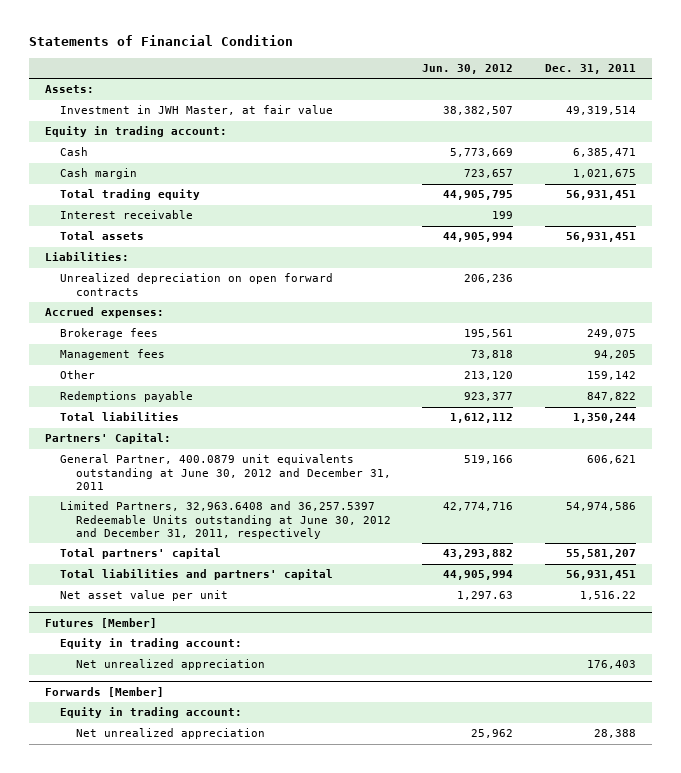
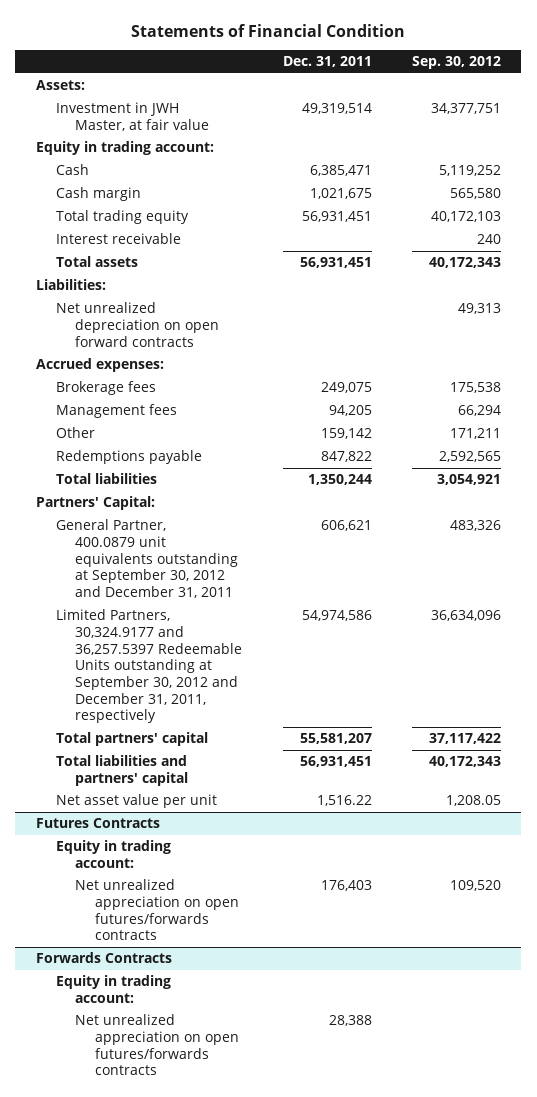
[422,64,514,75] Jun. 30, 2012 -> none
none -> [412,56,502,70] Sep. 30, 2012
[60,273,334,296] Unrealized depreciation on open forward contracts -> [55,302,220,347] Net unrealized depreciation on open forward contracts
[60,454,391,491] General Partner, 400.0879 unit equivalents outstanding at June 30, 2012 and December 31, 2011 -> [55,519,239,599] General Partner, 400.0879 unit equivalents outstanding at September 30, 2012 and December 31, 2011
[60,501,391,540] Limited Partners, 32,963.6408 and 36,257.5397 Redeemable Units outstanding at June 30, 2012 and December 31, 2011, respectively -> [55,609,243,724] Limited Partners, 30,324.9177 and 36,257.5397 Redeemable Units outstanding at September 30, 2012 and December 31, 2011, respectively
[44,618,157,629] Futures [Member] -> none
none -> [35,818,160,829] Futures Contracts
[44,687,164,698] Forwards [Member] -> none
[75,659,265,671] Net unrealized appreciation -> [75,879,240,941] Net unrealized appreciation on open futures/forwards contracts
none -> [35,952,172,964] Forwards Contracts
[75,728,265,740] Net unrealized appreciation -> [75,1014,240,1076] Net unrealized appreciation on open futures/forwards contracts

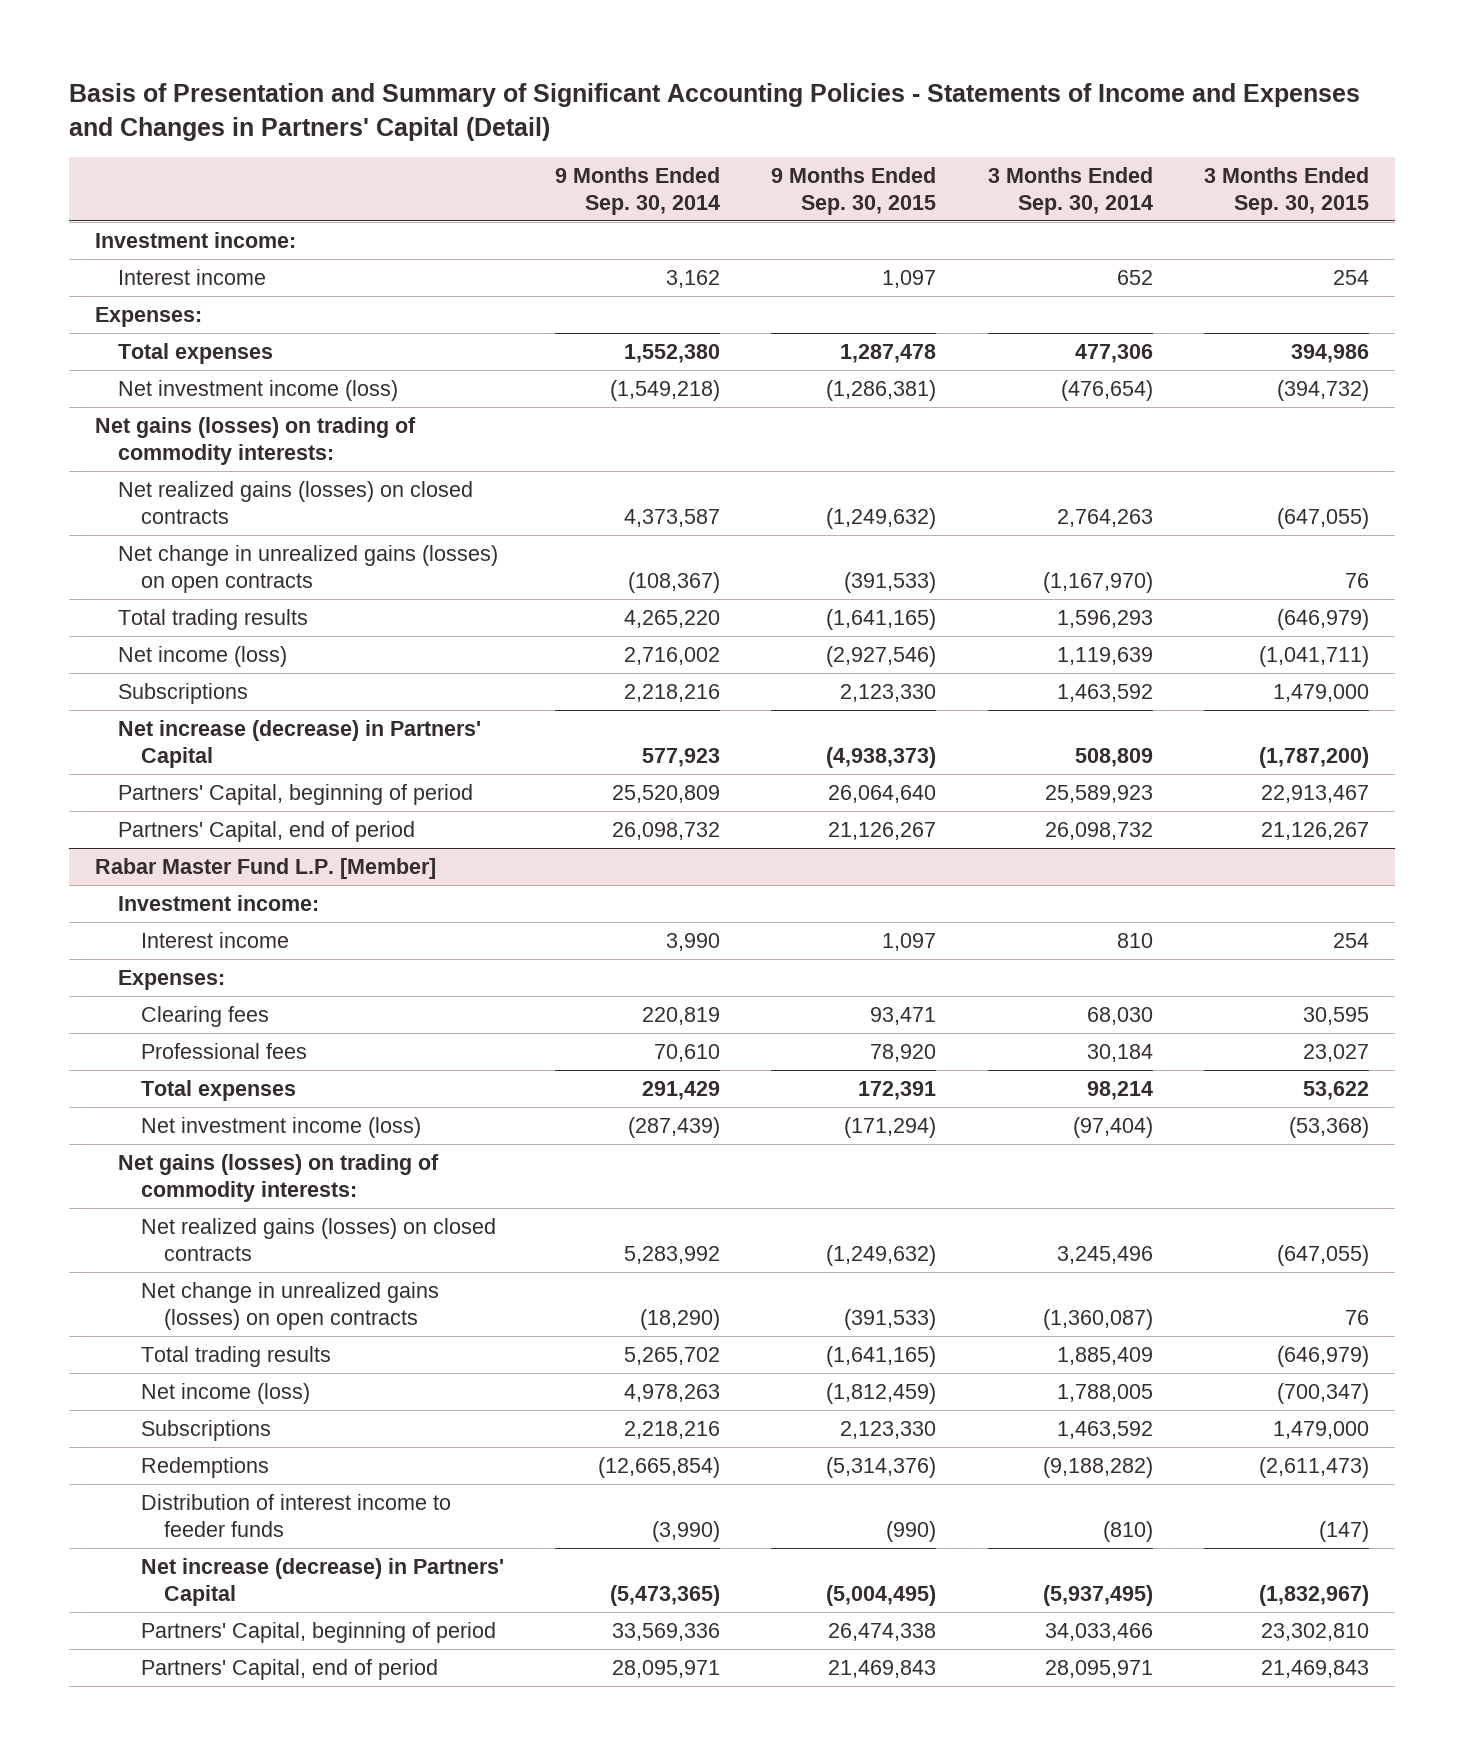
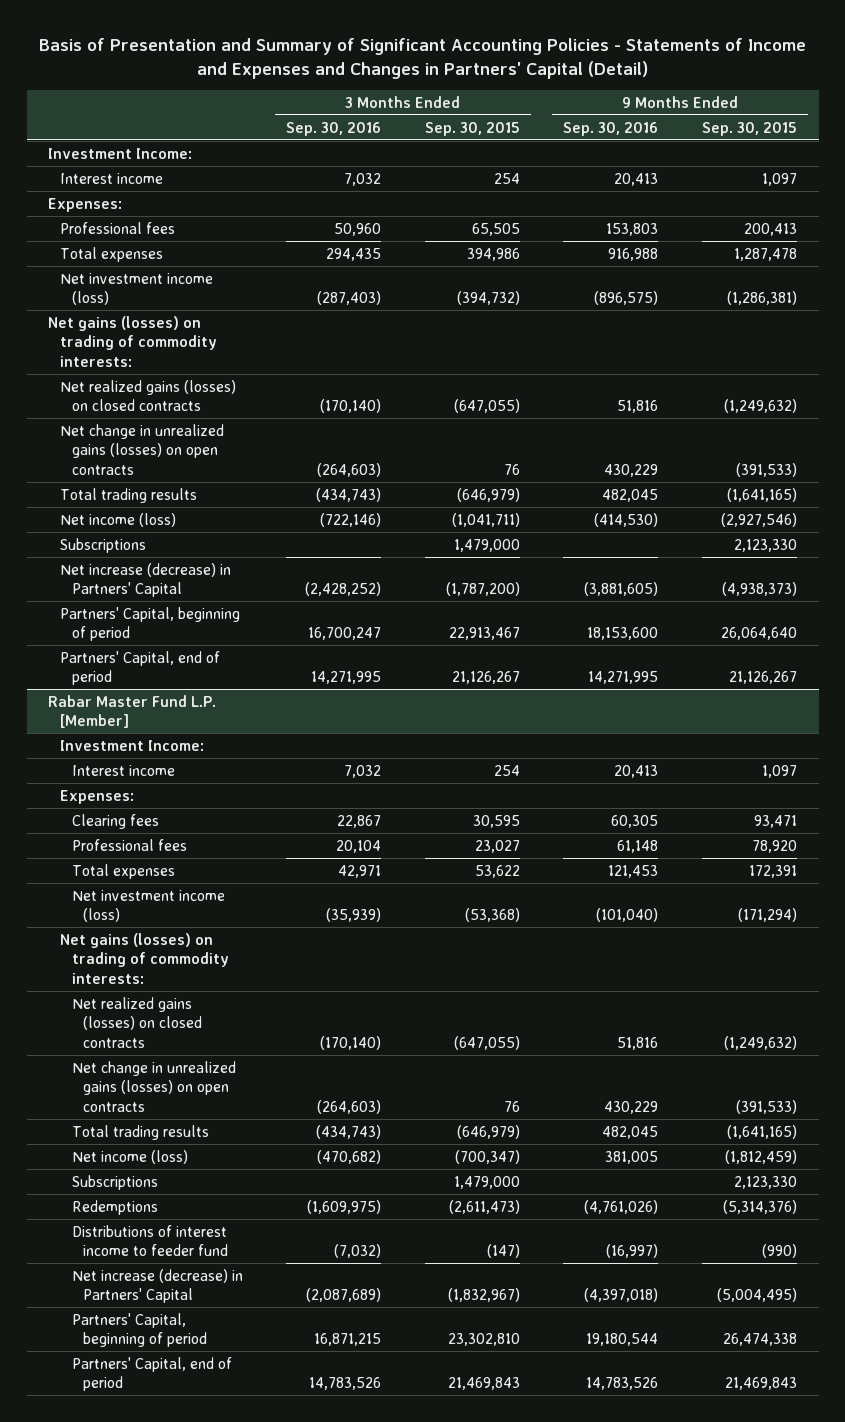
[555,167,721,215] 9 Months Ended Sep. 30, 2014 -> none
[987,167,1153,215] 3 Months Ended Sep. 30, 2014 -> none
none -> [286,121,382,136] Sep. 30, 2016
none -> [563,121,659,136] Sep. 30, 2016
[94,231,296,248] Investment income: -> [48,147,193,159] Investment Income:
none -> [59,221,175,234] Professional fees
[117,894,319,911] Investment income: -> [59,739,204,751] Investment Income:
[140,1493,451,1537] Distribution of interest income to feeder funds -> [71,1224,229,1257] Distributions of interest income to feeder fund

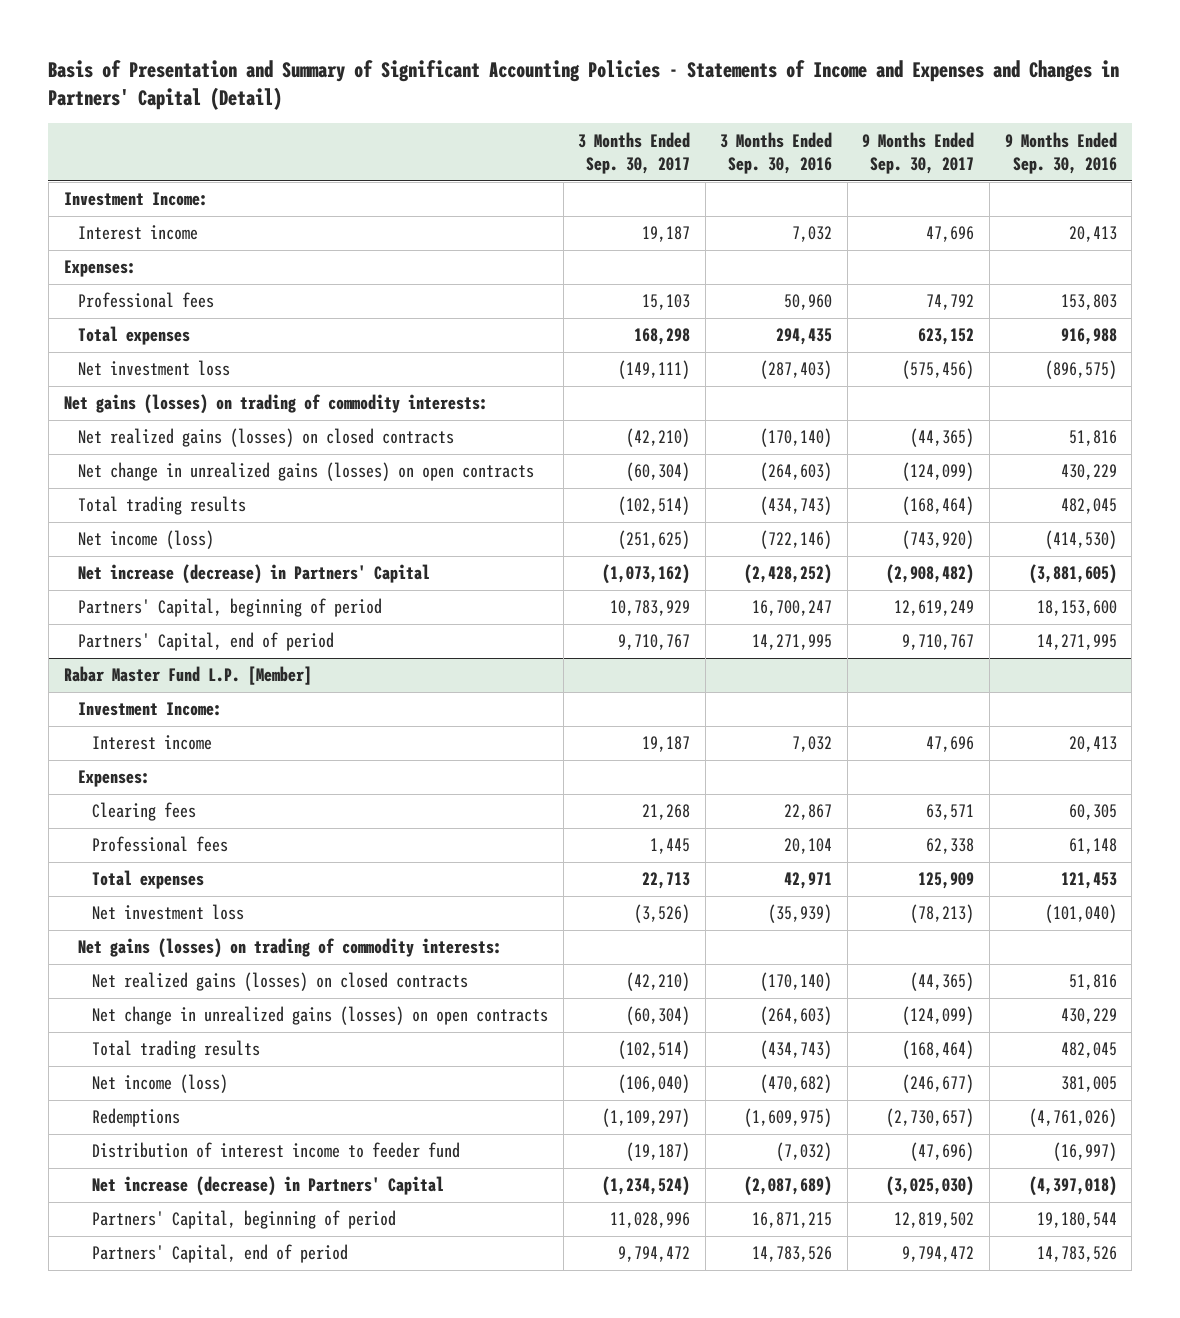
[424,121,520,136] Sep. 30, 2015 -> none
[701,121,797,136] Sep. 30, 2015 -> none
none -> [578,131,691,175] 3 Months Ended Sep. 30, 2017
none -> [862,131,975,175] 9 Months Ended Sep. 30, 2017
[59,272,213,306] Net investment income (loss) -> [77,360,230,377] Net investment loss
[59,537,146,553] Subscriptions -> none
[71,889,225,923] Net investment income (loss) -> [91,904,244,921] Net investment loss
[71,1174,158,1190] Subscriptions -> none
[71,1224,229,1257] Distributions of interest income to feeder fund -> [91,1142,460,1159] Distribution of interest income to feeder fund

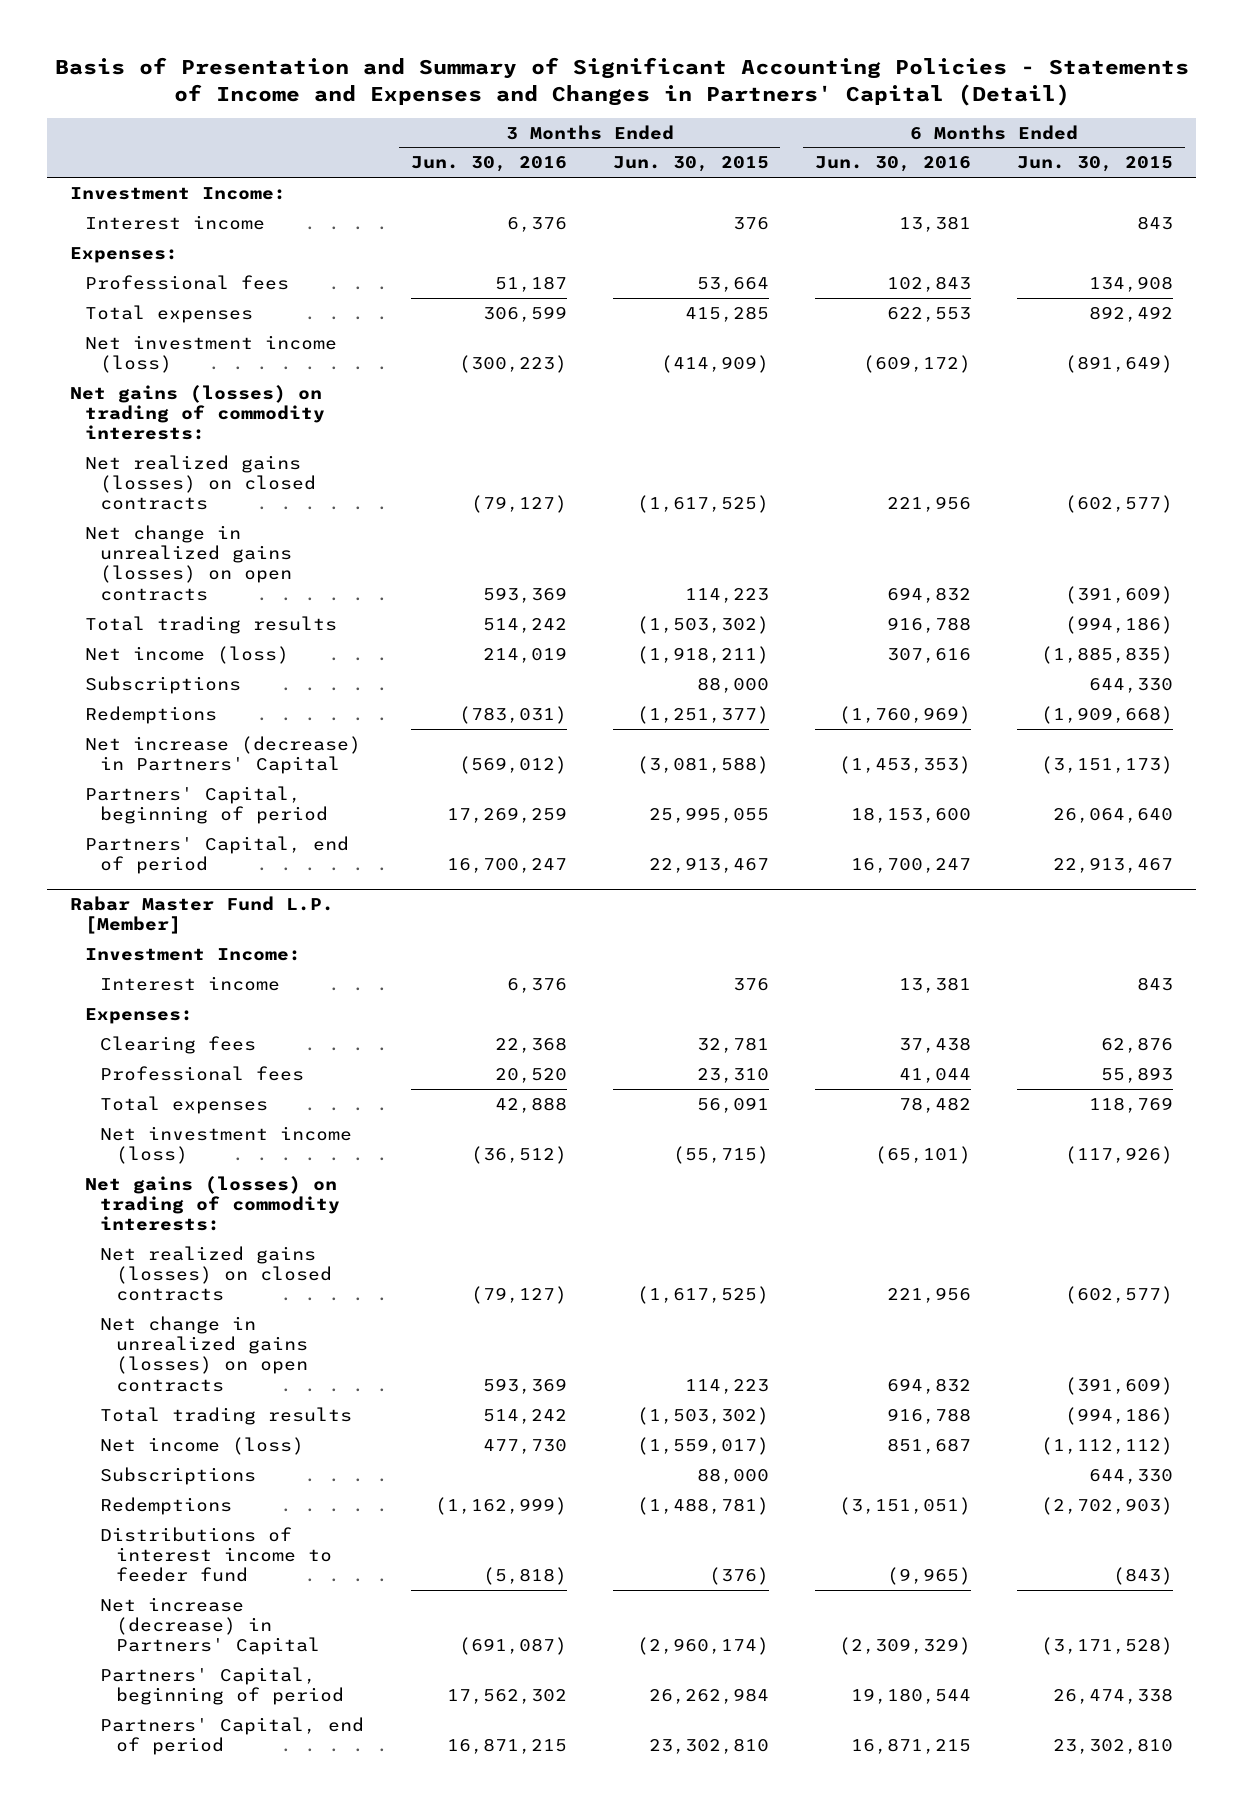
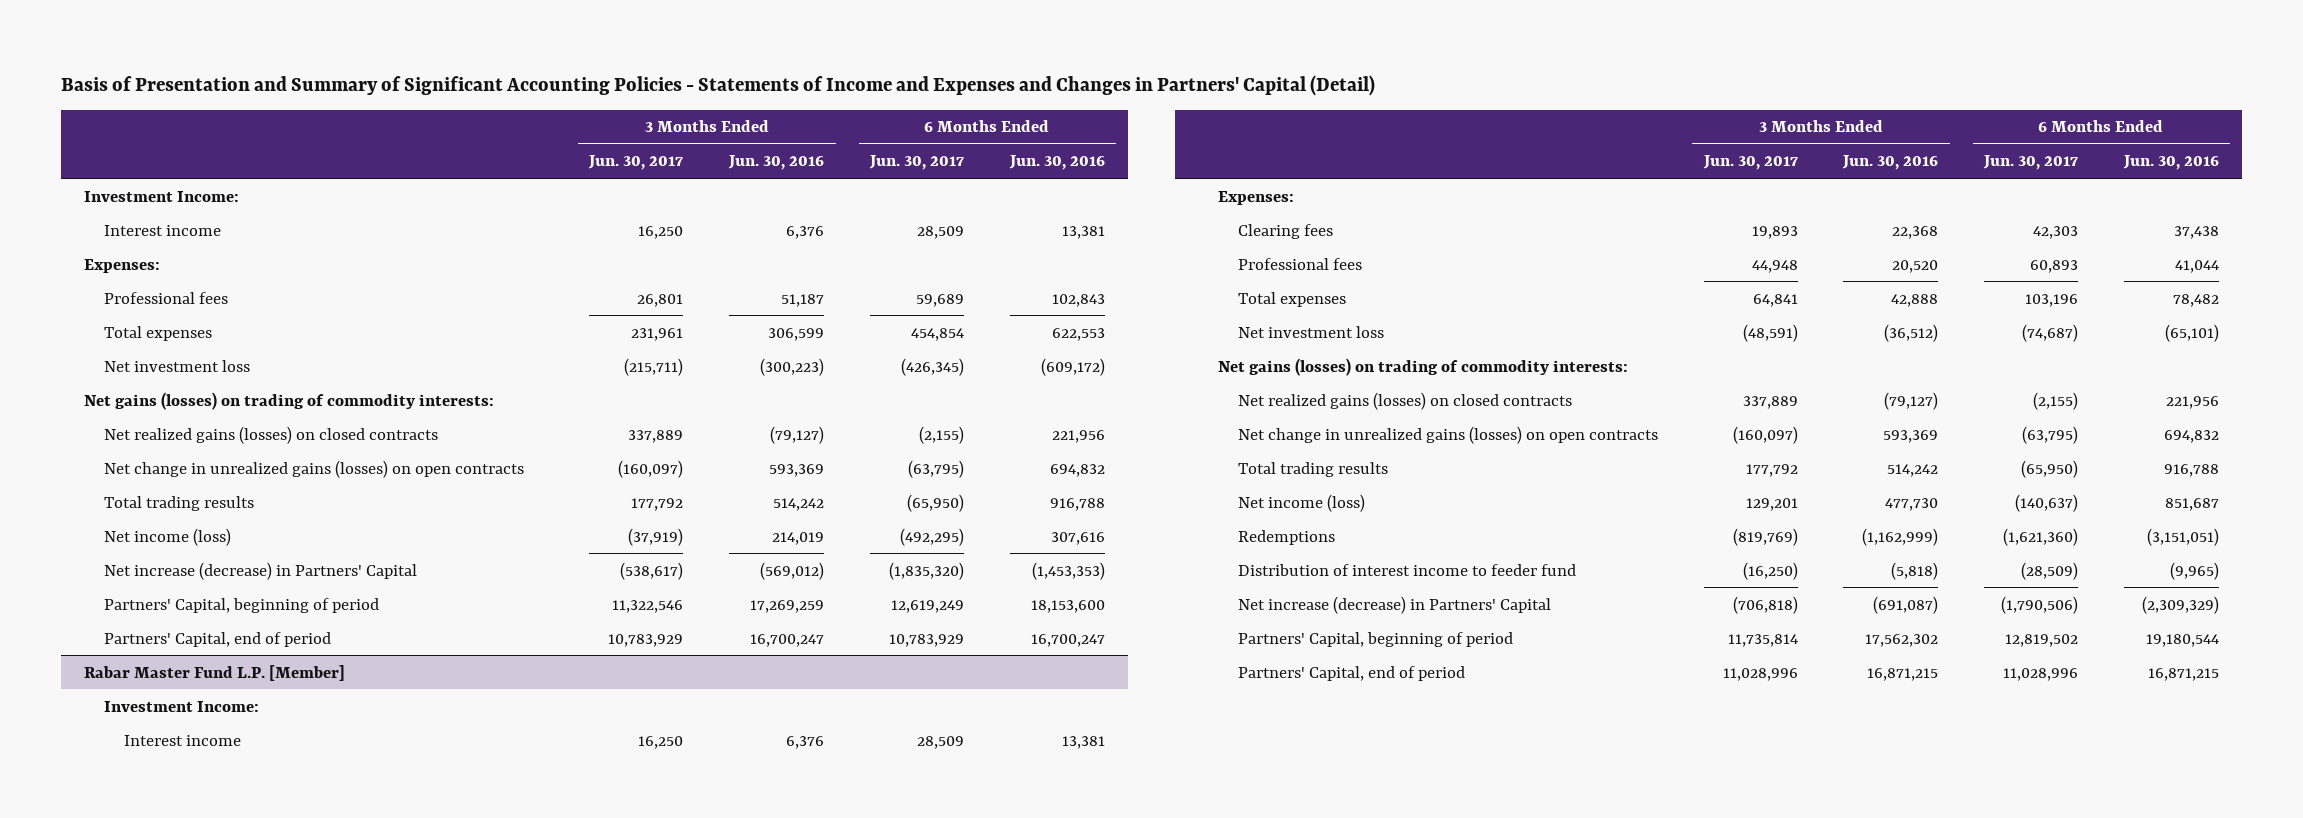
[612,156,769,173] Jun. 30, 2015 -> none
[1016,156,1173,173] Jun. 30, 2015 -> none
none -> [588,155,684,171] Jun. 30, 2017
none -> [868,155,964,171] Jun. 30, 2017
[85,334,338,374] Net investment income (loss) -> [103,359,250,372] Net investment loss
[85,675,242,694] Subscriptions -> none
[85,705,218,724] Redemptions -> none
[100,1125,353,1165] Net investment income (loss) -> [1237,325,1384,338] Net investment loss
[100,1466,257,1485] Subscriptions -> none
[100,1526,332,1583] Distributions of interest income to feeder fund -> [1237,563,1576,576] Distribution of interest income to feeder fund

